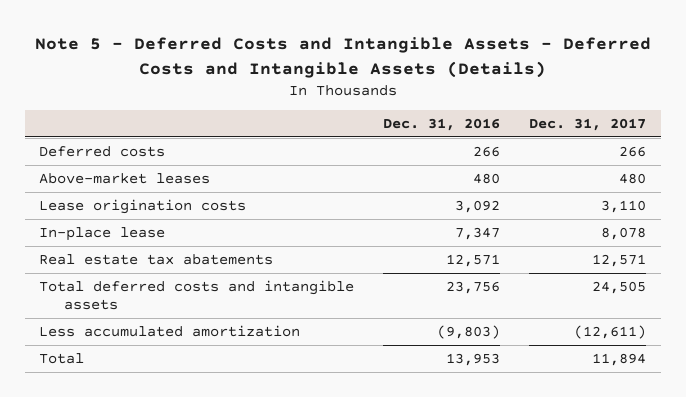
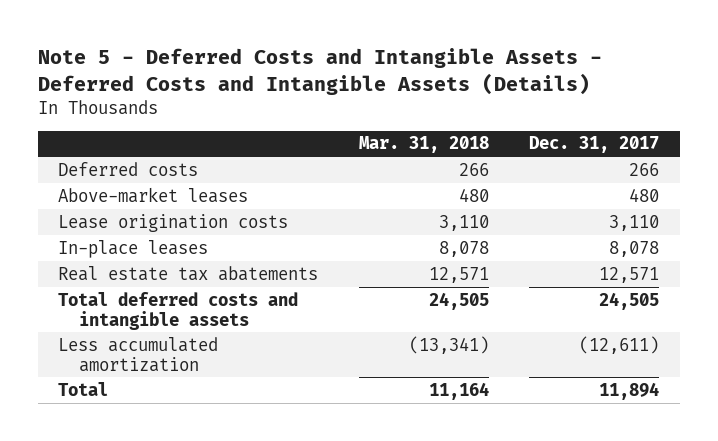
[383,118,501,132] Dec. 31, 2016 -> none
none -> [358,136,489,154] Mar. 31, 2018
[39,226,166,241] In-place lease -> [58,239,209,258] In-place leases

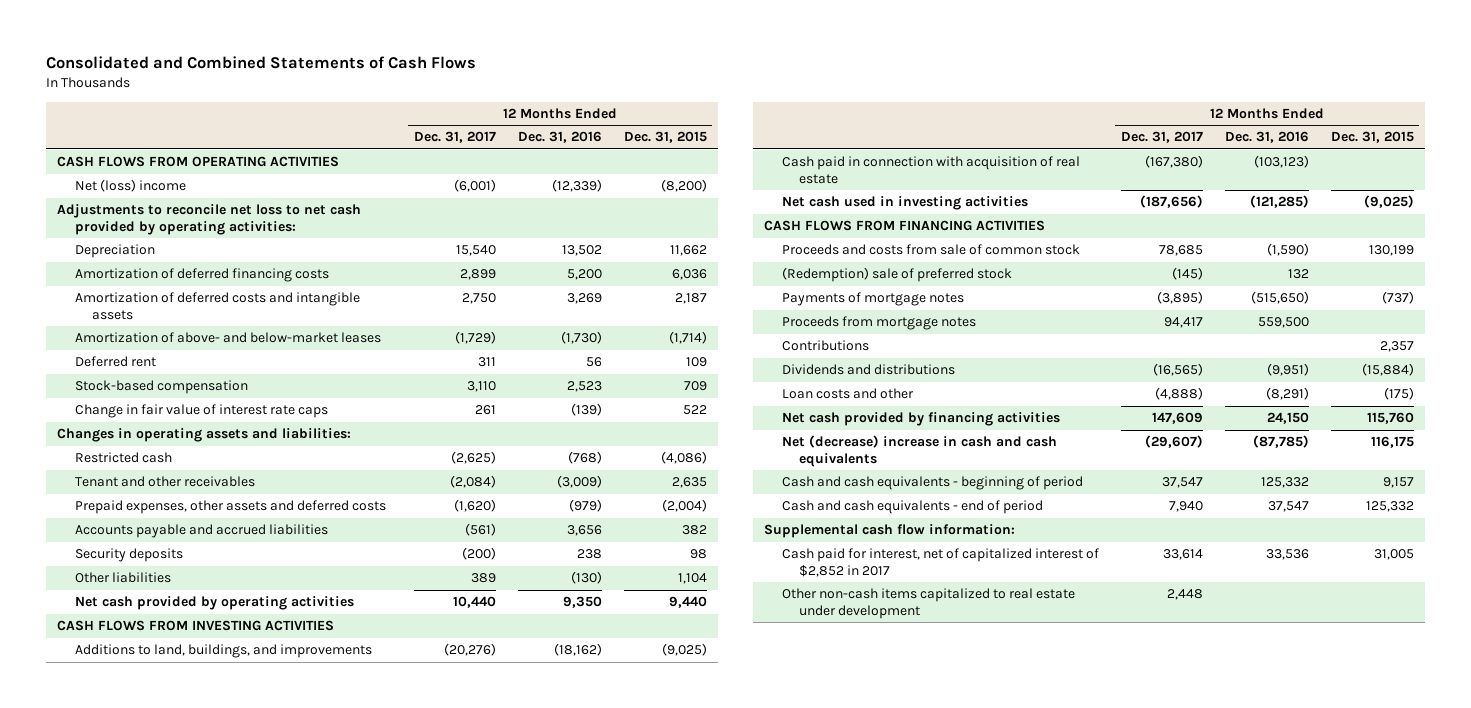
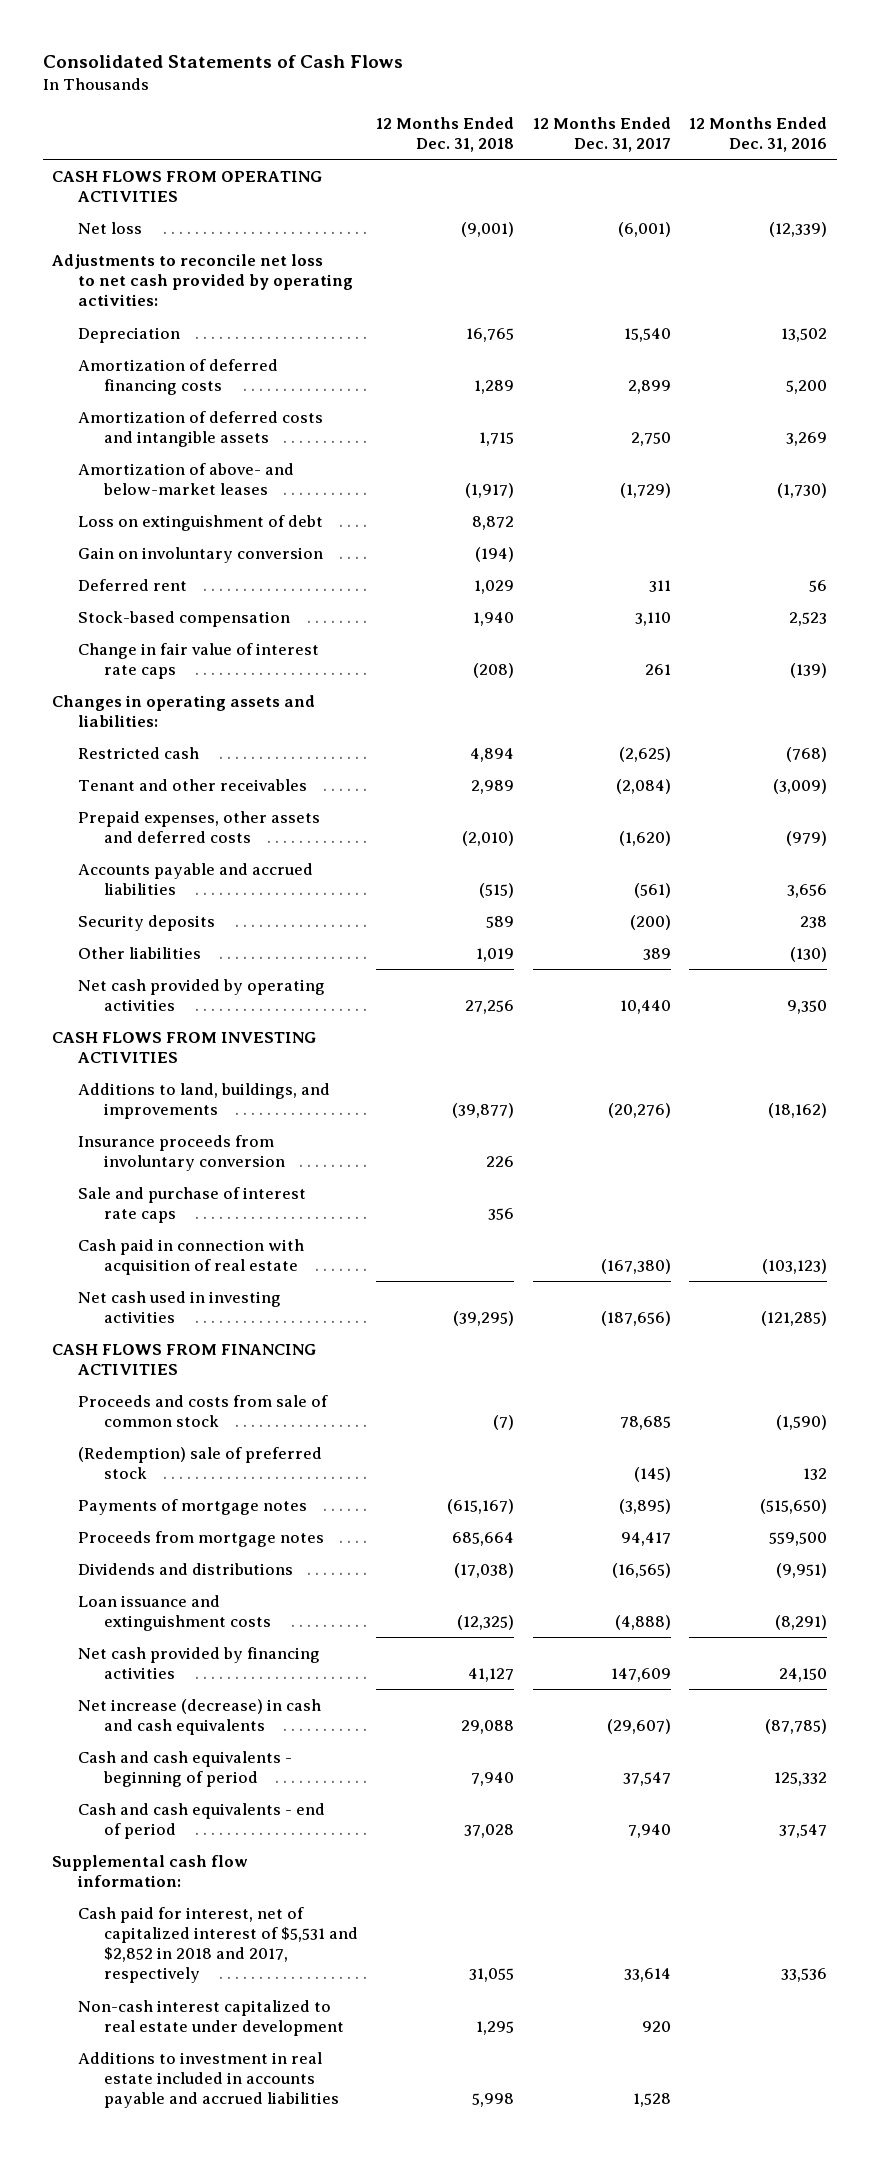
[46,56,477,70] Consolidated and Combined Statements of Cash Flows -> [42,55,403,69] Consolidated Statements of Cash Flows
[623,131,707,144] Dec. 31, 2015 -> none
none -> [376,116,515,152] 12 Months Ended Dec. 31, 2018
[74,179,186,193] Net (loss) income -> [77,221,142,234] Net loss
none -> [77,514,323,531] Loss on extinguishment of debt
none -> [77,546,323,563] Gain on involuntary conversion
none -> [77,1134,285,1171] Insurance proceeds from involuntary conversion
none -> [77,1186,306,1223] Sale and purchase of interest rate caps
[781,340,869,352] Contributions -> none
[781,388,914,400] Loan costs and other -> [77,1594,271,1631] Loan issuance and extinguishment costs
[781,435,1057,467] Net (decrease) increase in cash and cash equivalents -> [77,1698,321,1735] Net increase (decrease) in cash and cash equivalents
[781,548,1099,577] Cash paid for interest, net of capitalized interest of $2,852 in 2017 -> [77,1906,358,1984] Cash paid for interest, net of capitalized interest of $5,531 and $2,852 in 2018 and 2017, respectively
[781,588,1075,619] Other non-cash items capitalized to real estate under development -> [77,1999,344,2036] Non-cash interest capitalized to real estate under development
[1166,589,1203,601] 2,448 -> [641,2020,671,2032] 920
none -> [77,2051,339,2109] Additions to investment in real estate included in accounts payable and accrued liabilities

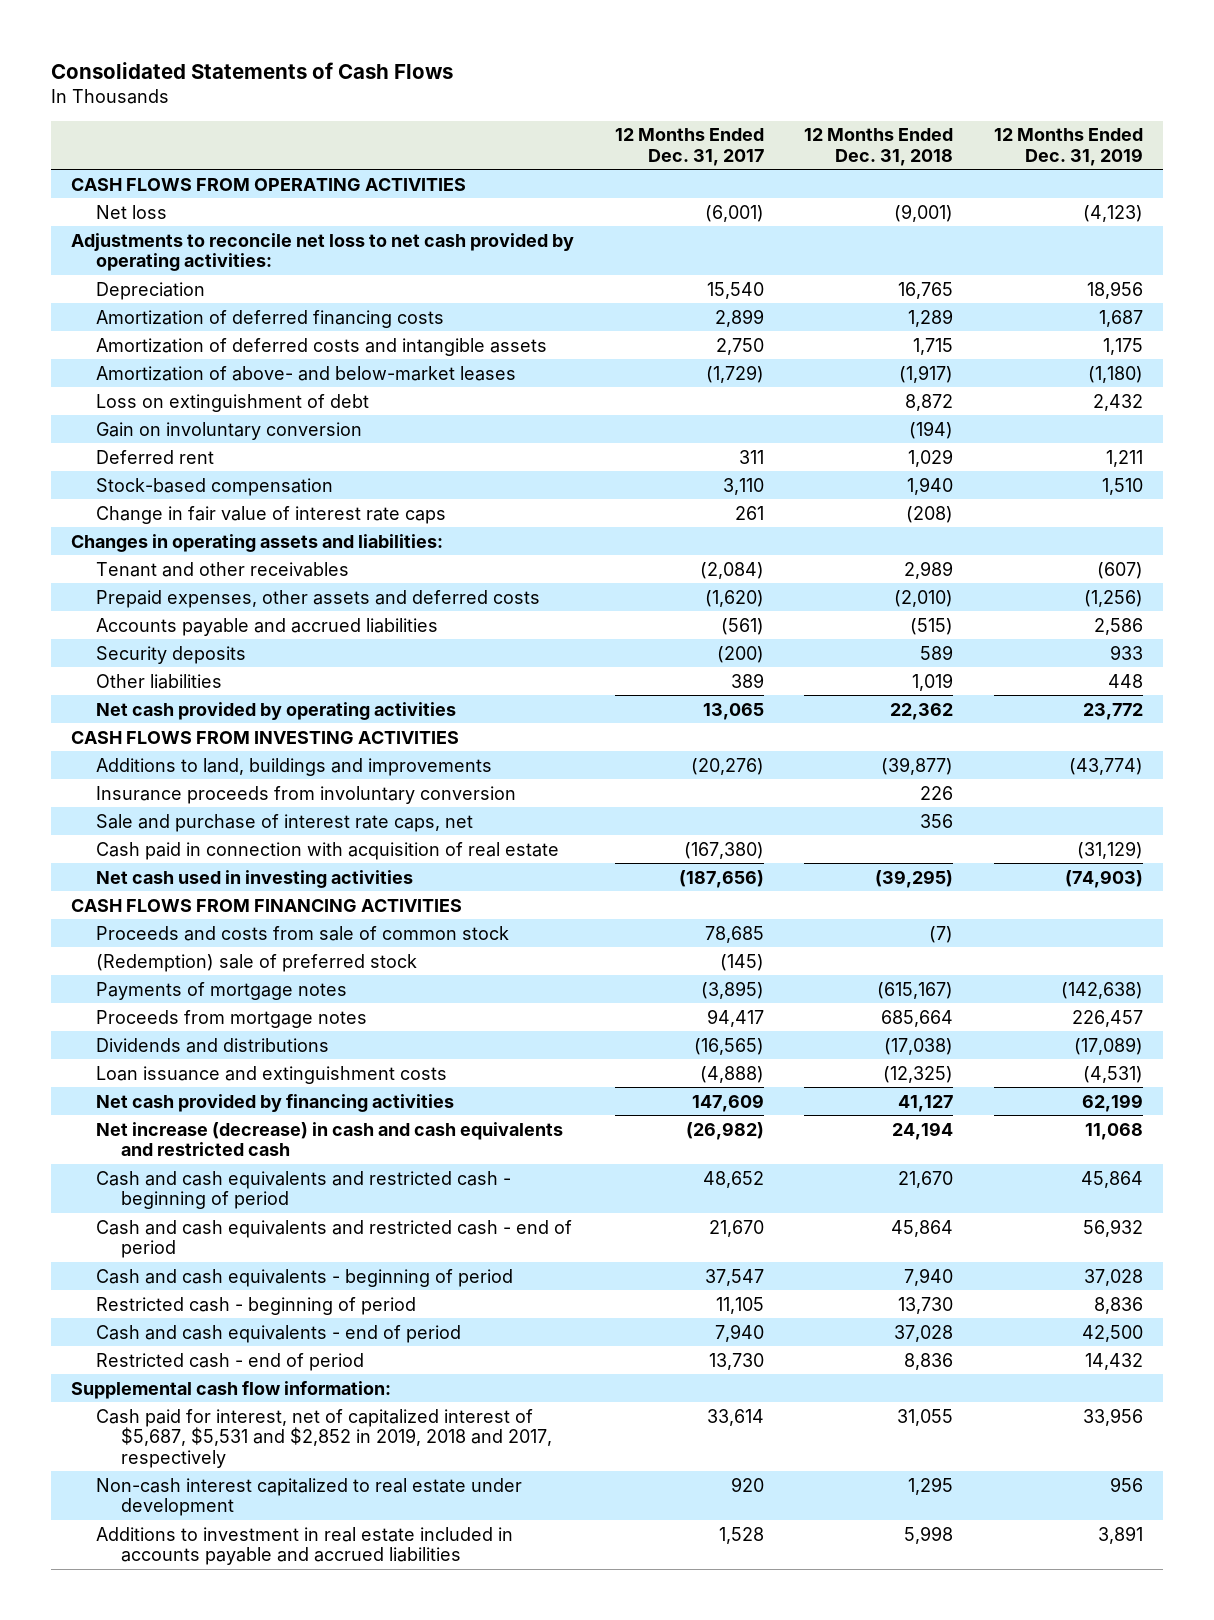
[689,116,828,152] 12 Months Ended Dec. 31, 2016 -> none
none -> [993,128,1143,166] 12 Months Ended Dec. 31, 2019
[77,746,199,759] Restricted cash -> none
[465,999,515,1014] 27,256 -> [890,702,954,720] 22,362
[619,999,671,1014] 10,440 -> [702,702,764,720] 13,065
[77,1082,330,1119] Additions to land, buildings, and improvements -> [96,757,493,776] Additions to land, buildings and improvements
[77,1186,306,1223] Sale and purchase of interest rate caps -> [96,813,474,832] Sale and purchase of interest rate caps, net
[77,1698,321,1735] Net increase (decrease) in cash and cash equivalents -> [96,1121,564,1157] Net increase (decrease) in cash and cash equivalents and restricted cash
[461,1719,515,1734] 29,088 -> [892,1121,954,1140] 24,194
[606,1718,671,1734] (29,607) -> [685,1121,764,1140] (26,982)
none -> [96,1170,512,1210] Cash and cash equivalents and restricted cash - beginning of period
none -> [96,1219,573,1259] Cash and cash equivalents and restricted cash - end of period
none -> [96,1296,417,1315] Restricted cash - beginning of period
none -> [96,1352,365,1371] Restricted cash - end of period
[77,1906,358,1984] Cash paid for interest, net of capitalized interest of $5,531 and $2,852 in 2018 and 2017, respectively -> [96,1408,552,1468] Cash paid for interest, net of capitalized interest of $5,687, $5,531 and $2,852 in 2019, 2018 and 2017, respectively

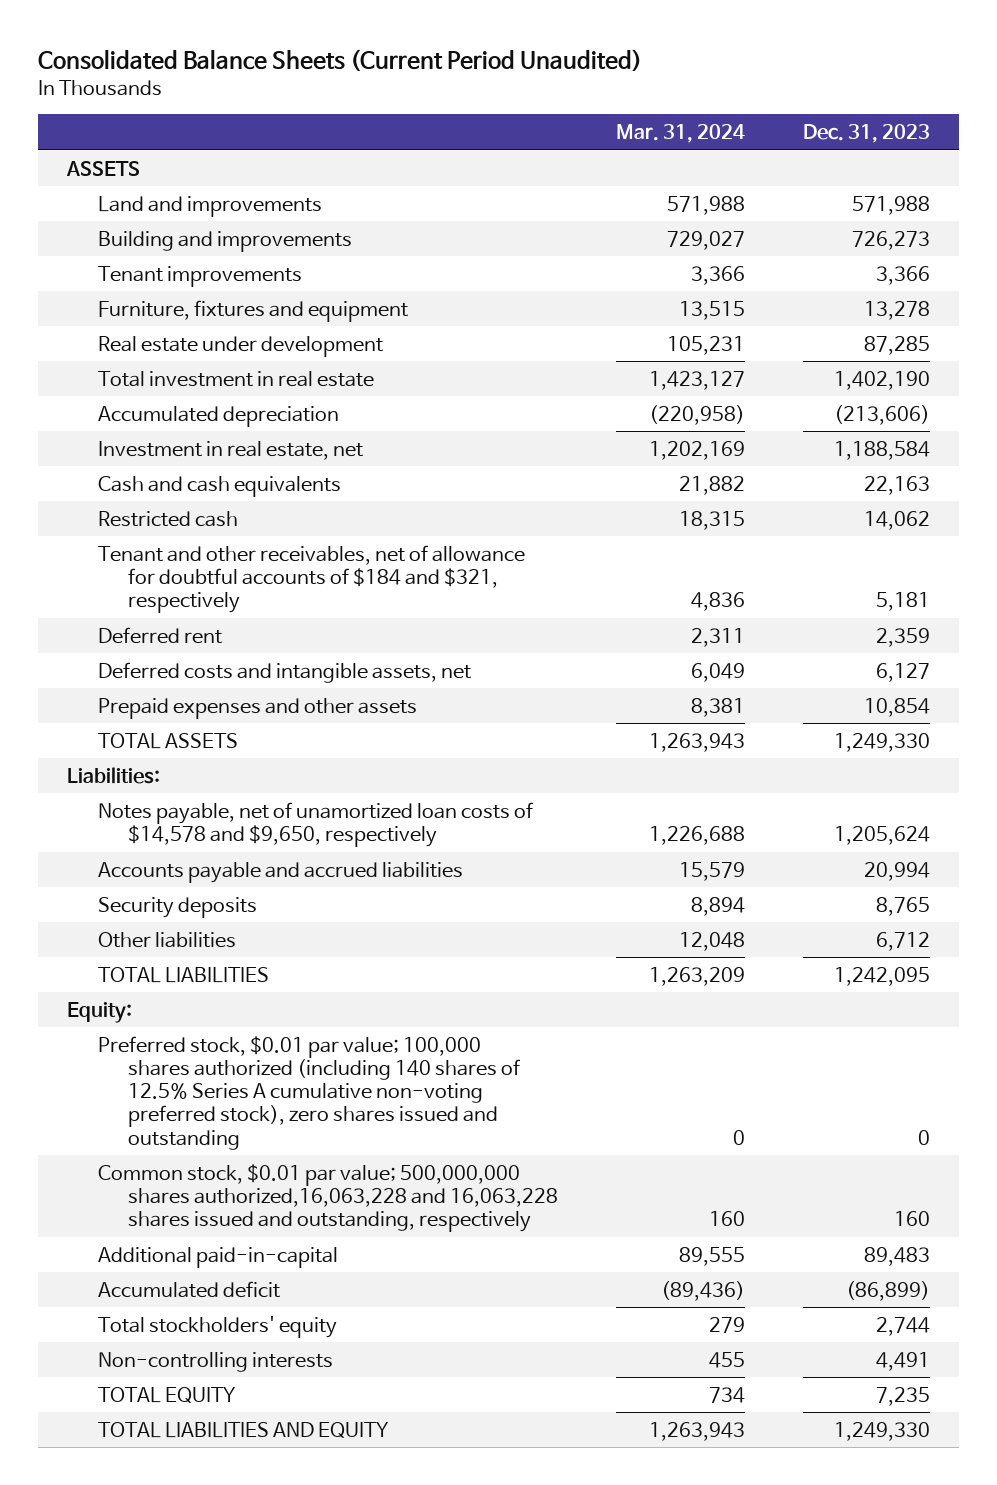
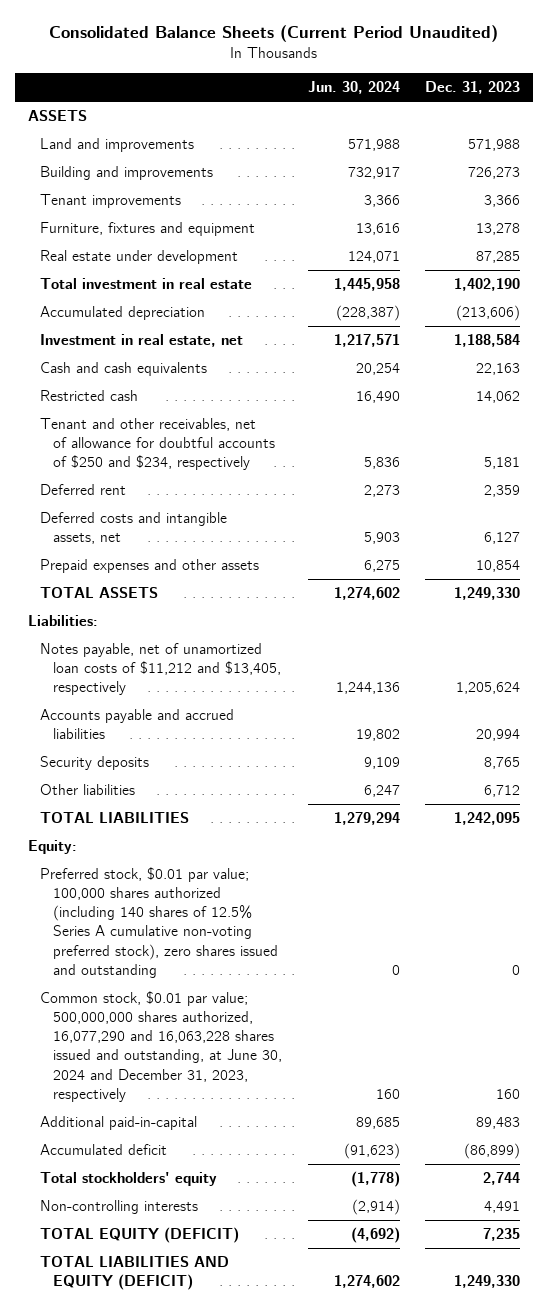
[616,123,746,143] Mar. 31, 2024 -> none
none -> [307,81,400,95] Jun. 30, 2024
[97,544,525,614] Tenant and other receivables, net of allowance for doubtful accounts of $184 and $321, respectively -> [40,418,275,471] Tenant and other receivables, net of allowance for doubtful accounts of $250 and $234, respectively
[97,801,533,847] Notes payable, net of unamortized loan costs of $14,578 and $9,650, respectively -> [40,643,281,696] Notes payable, net of unamortized loan costs of $11,212 and $13,405, respectively
[97,1163,559,1233] Common stock, $0.01 par value; 500,000,000 shares authorized,16,063,228 and 16,063,228 shares issued and outstanding, respectively -> [40,991,282,1102] Common stock, $0.01 par value; 500,000,000 shares authorized, 16,077,290 and 16,063,228 shares issued and outstanding, at June 30, 2024 and December 31, 2023, respectively
[97,1386,236,1403] TOTAL EQUITY -> [40,1227,240,1244] TOTAL EQUITY (DEFICIT)
[97,1421,389,1438] TOTAL LIABILITIES AND EQUITY -> [40,1256,230,1291] TOTAL LIABILITIES AND EQUITY (DEFICIT)

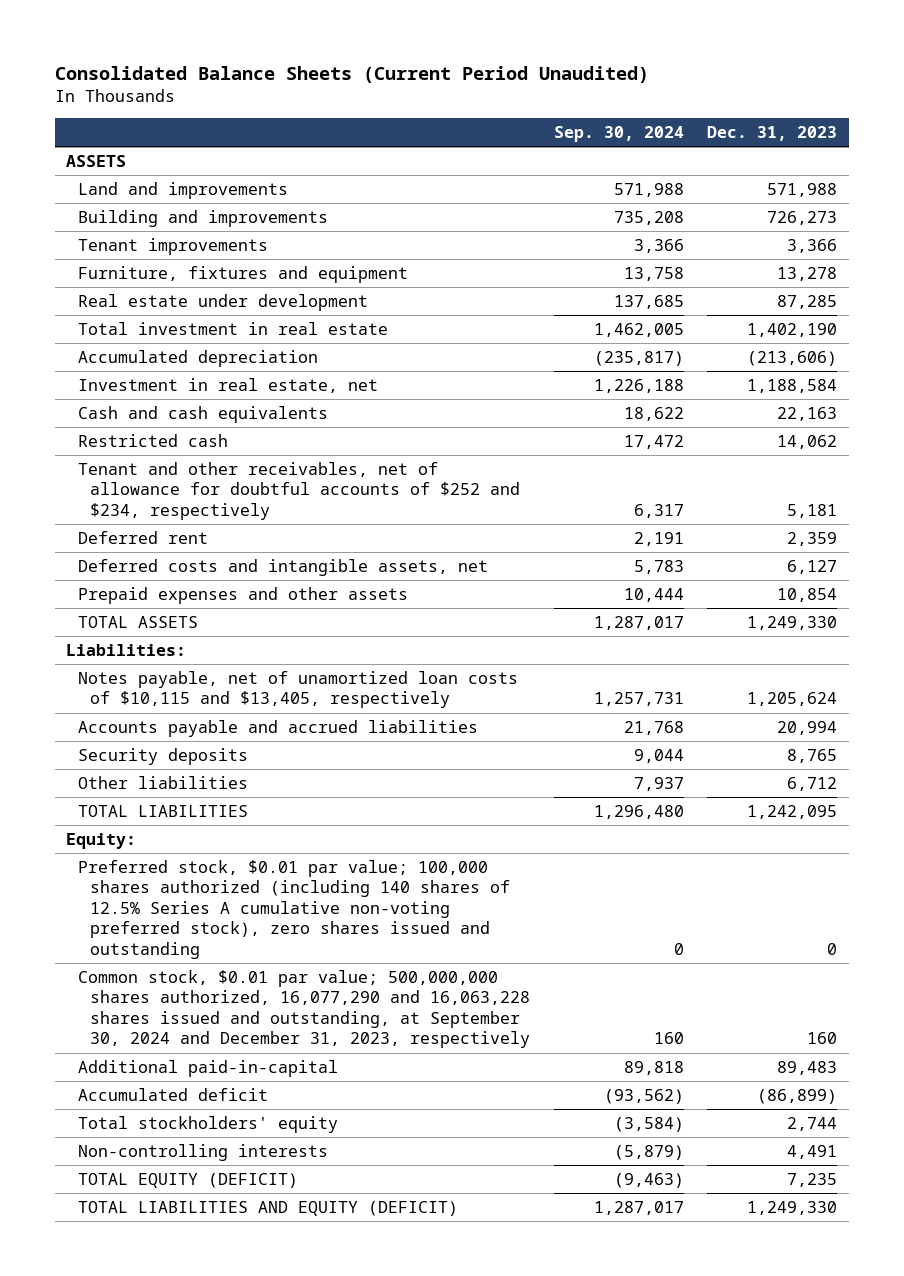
[307,81,400,95] Jun. 30, 2024 -> none
none -> [553,126,684,143] Sep. 30, 2024
[40,418,275,471] Tenant and other receivables, net of allowance for doubtful accounts of $250 and $234, respectively -> [78,461,520,520] Tenant and other receivables, net of allowance for doubtful accounts of $252 and $234, respectively
[40,643,281,696] Notes payable, net of unamortized loan costs of $11,212 and $13,405, respectively -> [78,670,519,709] Notes payable, net of unamortized loan costs of $10,115 and $13,405, respectively
[40,991,282,1102] Common stock, $0.01 par value; 500,000,000 shares authorized, 16,077,290 and 16,063,228 shares issued and outstanding, at June 30, 2024 and December 31, 2023, respectively -> [78,969,530,1049] Common stock, $0.01 par value; 500,000,000 shares authorized, 16,077,290 and 16,063,228 shares issued and outstanding, at September 30, 2024 and December 31, 2023, respectively

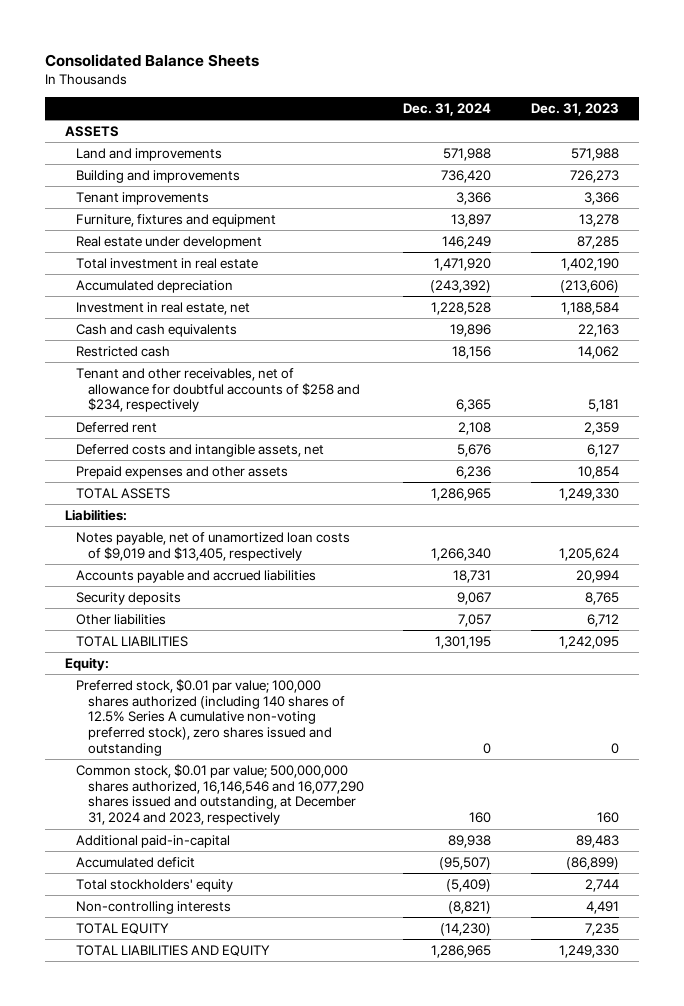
[54,65,649,83] Consolidated Balance Sheets (Current Period Unaudited) -> [45,54,260,68] Consolidated Balance Sheets
[553,126,684,143] Sep. 30, 2024 -> none
none -> [403,103,492,117] Dec. 31, 2024
[78,461,520,520] Tenant and other receivables, net of allowance for doubtful accounts of $252 and $234, respectively -> [76,367,360,413] Tenant and other receivables, net of allowance for doubtful accounts of $258 and $234, respectively
[78,670,519,709] Notes payable, net of unamortized loan costs of $10,115 and $13,405, respectively -> [76,531,351,561] Notes payable, net of unamortized loan costs of $9,019 and $13,405, respectively
[78,969,530,1049] Common stock, $0.01 par value; 500,000,000 shares authorized, 16,077,290 and 16,063,228 shares issued and outstanding, at September 30, 2024 and December 31, 2023, respectively -> [76,763,364,826] Common stock, $0.01 par value; 500,000,000 shares authorized, 16,146,546 and 16,077,290 shares issued and outstanding, at December 31, 2024 and 2023, respectively
[78,1172,299,1188] TOTAL EQUITY (DEFICIT) -> [76,922,170,934] TOTAL EQUITY
[78,1200,459,1216] TOTAL LIABILITIES AND EQUITY (DEFICIT) -> [76,944,271,956] TOTAL LIABILITIES AND EQUITY

